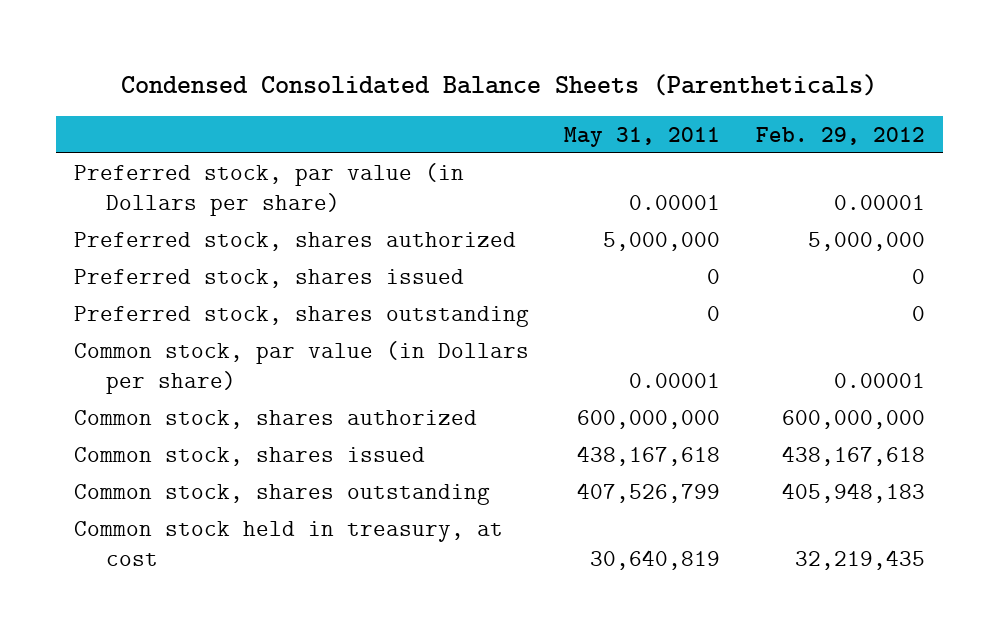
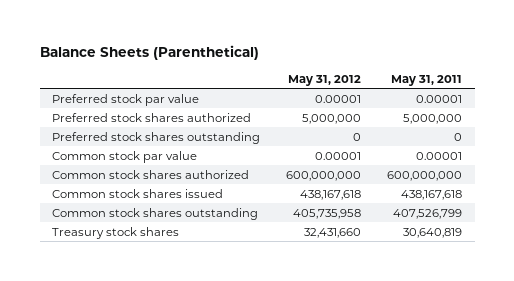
[121,73,878,96] Condensed Consolidated Balance Sheets (Parentheticals) -> [39,45,259,61] Balance Sheets (Parenthetical)
[755,126,925,145] Feb. 29, 2012 -> none
none -> [288,74,362,86] May 31, 2012
[73,268,464,288] Preferred stock, shares issued -> none
[73,162,464,217] Preferred stock, par value (in Dollars per share) -> [52,93,200,106] Preferred stock par value
[73,231,516,251] Preferred stock, shares authorized -> [52,112,252,122] Preferred stock shares authorized
[73,305,529,327] Preferred stock, shares outstanding -> [52,131,261,144] Preferred stock shares outstanding
[73,340,529,395] Common stock, par value (in Dollars per share) -> [52,150,198,163] Common stock par value
[73,409,477,429] Common stock, shares authorized -> [52,169,250,179] Common stock shares authorized
[73,446,425,466] Common stock, shares issued -> [52,188,224,198] Common stock shares issued
[73,483,490,505] Common stock, shares outstanding -> [52,207,259,220] Common stock shares outstanding
[73,520,503,567] Common stock held in treasury, at cost -> [52,226,180,239] Treasury stock shares

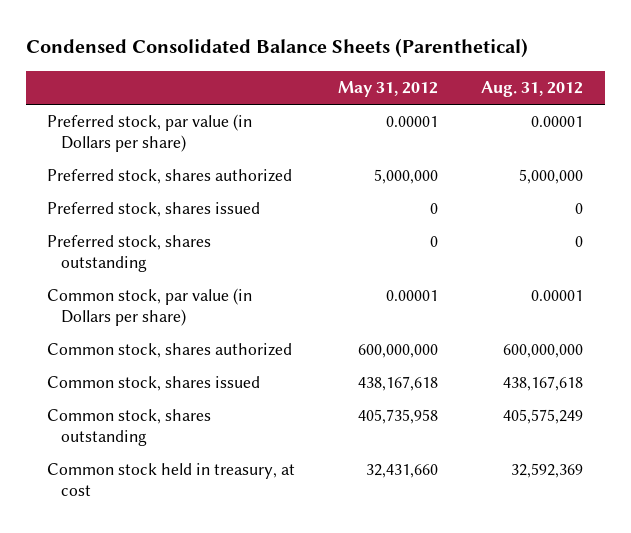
[39,45,259,61] Balance Sheets (Parenthetical) -> [25,38,528,59] Condensed Consolidated Balance Sheets (Parenthetical)
[390,74,462,86] May 31, 2011 -> none
none -> [481,81,584,98] Aug. 31, 2012
[52,93,200,106] Preferred stock par value -> [47,114,253,153] Preferred stock, par value (in Dollars per share)
[52,112,252,122] Preferred stock shares authorized -> [47,169,293,185] Preferred stock, shares authorized
none -> [47,202,261,218] Preferred stock, shares issued
[52,131,261,144] Preferred stock shares outstanding -> [47,235,212,273] Preferred stock, shares outstanding
[52,150,198,163] Common stock par value -> [47,288,253,327] Common stock, par value (in Dollars per share)
[52,169,250,179] Common stock shares authorized -> [47,343,293,359] Common stock, shares authorized
[52,188,224,198] Common stock shares issued -> [47,376,261,392] Common stock, shares issued
[52,207,259,220] Common stock shares outstanding -> [47,409,212,447] Common stock, shares outstanding
[52,226,180,239] Treasury stock shares -> [47,463,296,497] Common stock held in treasury, at cost

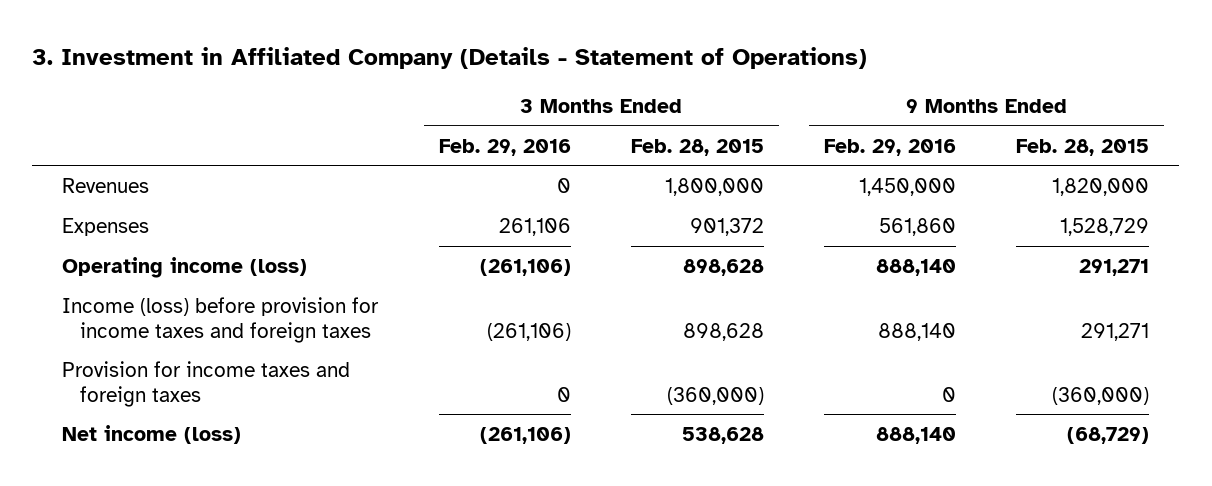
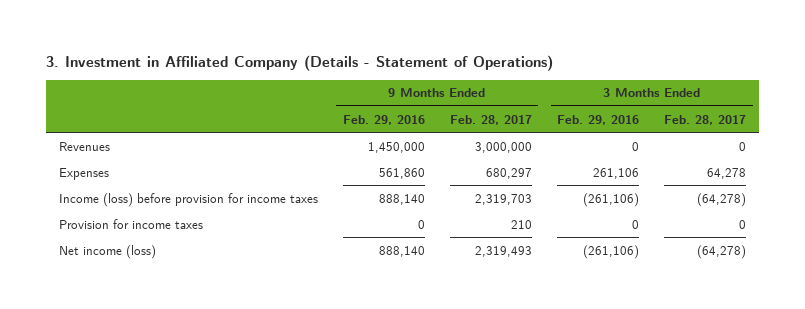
[630,138,764,156] Feb. 28, 2015 -> none
[1016,138,1150,156] Feb. 28, 2015 -> none
none -> [450,114,533,125] Feb. 28, 2017
none -> [664,114,747,125] Feb. 28, 2017
[62,257,308,279] Operating income (loss) -> none
[62,297,380,343] Income (loss) before provision for income taxes and foreign taxes -> [58,192,318,207] Income (loss) before provision for income taxes
[62,361,351,407] Provision for income taxes and foreign taxes -> [58,218,203,229] Provision for income taxes

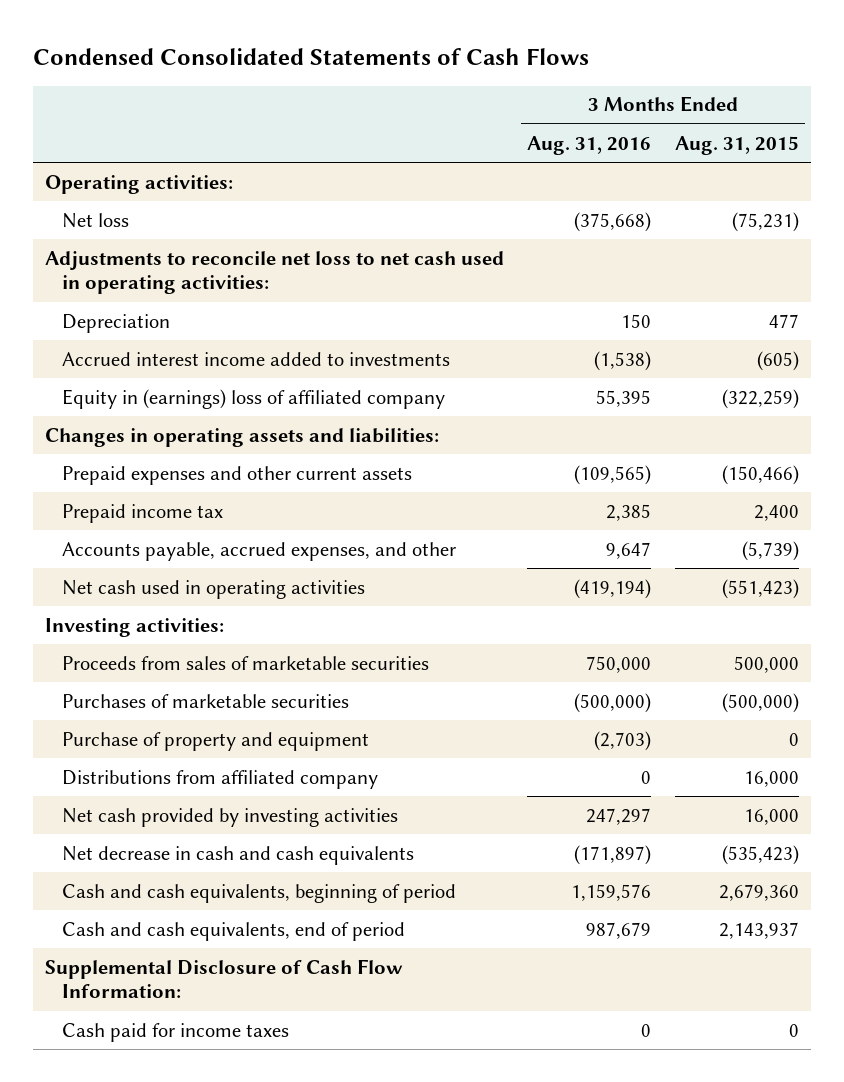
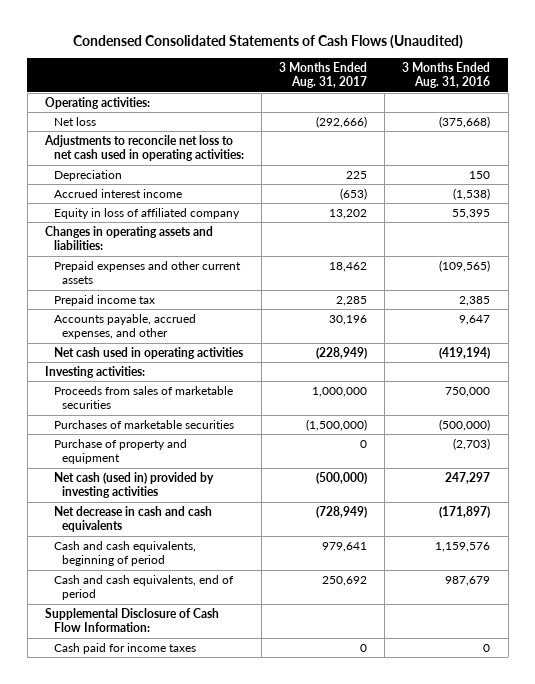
[32,47,589,65] Condensed Consolidated Statements of Cash Flows -> [72,34,463,49] Condensed Consolidated Statements of Cash Flows (Unaudited)
[674,135,799,155] Aug. 31, 2015 -> none
none -> [278,61,367,89] 3 Months Ended Aug. 31, 2017
[62,351,451,366] Accrued interest income added to investments -> [53,188,182,198] Accrued interest income
[62,388,446,409] Equity in (earnings) loss of affiliated company -> [53,207,240,219] Equity in loss of affiliated company
[62,769,379,789] Distributions from affiliated company -> none
[62,807,399,827] Net cash provided by investing activities -> [53,471,214,499] Net cash (used in) provided by investing activities

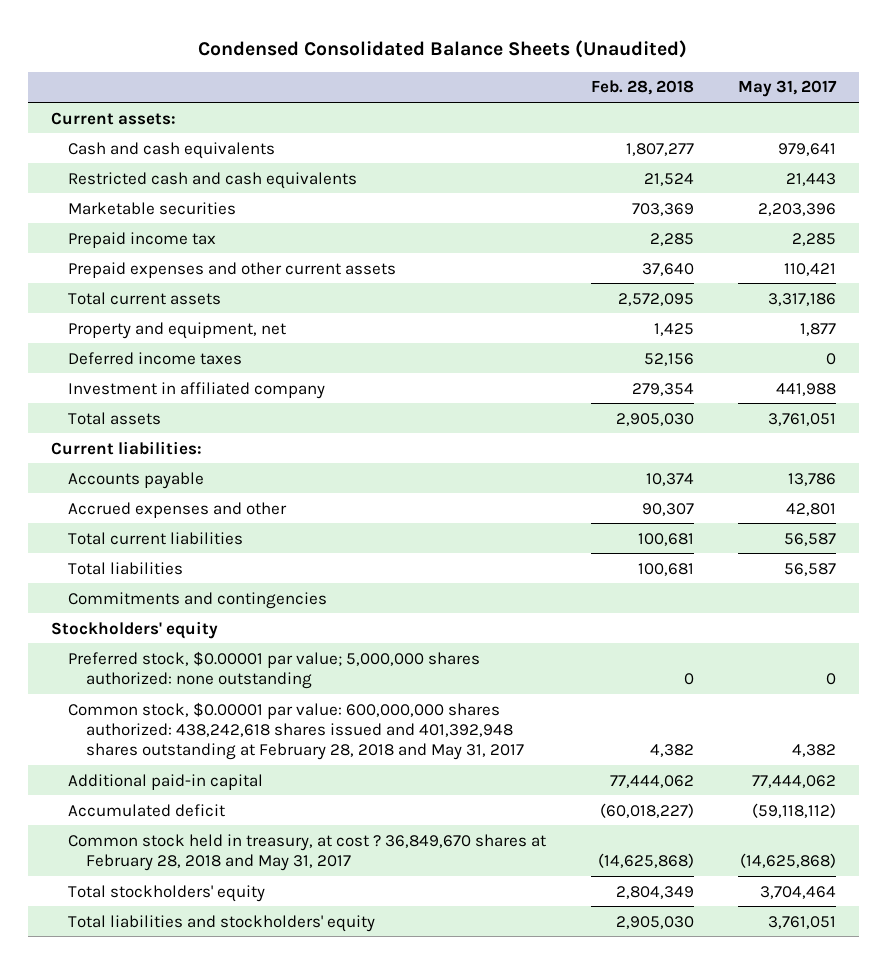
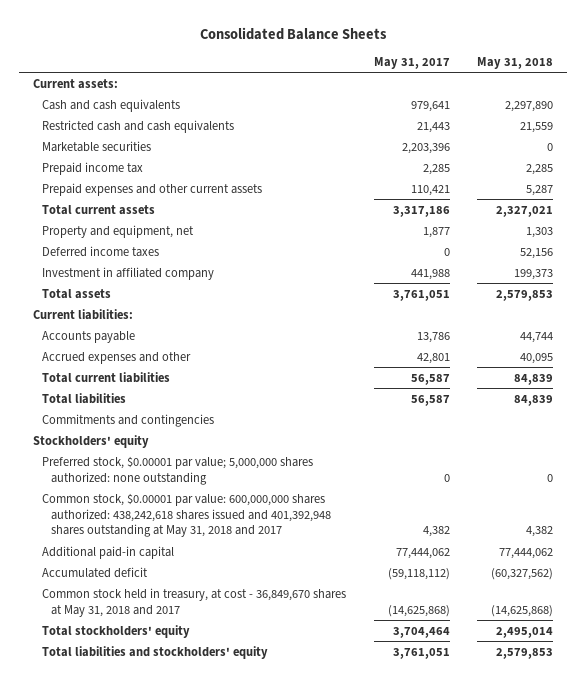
[198,39,688,58] Condensed Consolidated Balance Sheets (Unaudited) -> [200,26,388,40] Consolidated Balance Sheets
[590,80,694,96] Feb. 28, 2018 -> none
none -> [477,56,554,69] May 31, 2018
[68,701,524,761] Common stock, $0.00001 par value: 600,000,000 shares authorized: 438,242,618 shares issued and 401,392,948 shares outstanding at February 28, 2018 and May 31, 2017 -> [42,492,332,538] Common stock, $0.00001 par value: 600,000,000 shares authorized: 438,242,618 shares issued and 401,392,948 shares outstanding at May 31, 2018 and 2017
[68,833,547,871] Common stock held in treasury, at cost ? 36,849,670 shares at February 28, 2018 and May 31, 2017 -> [42,587,347,617] Common stock held in treasury, at cost - 36,849,670 shares at May 31, 2018 and 2017

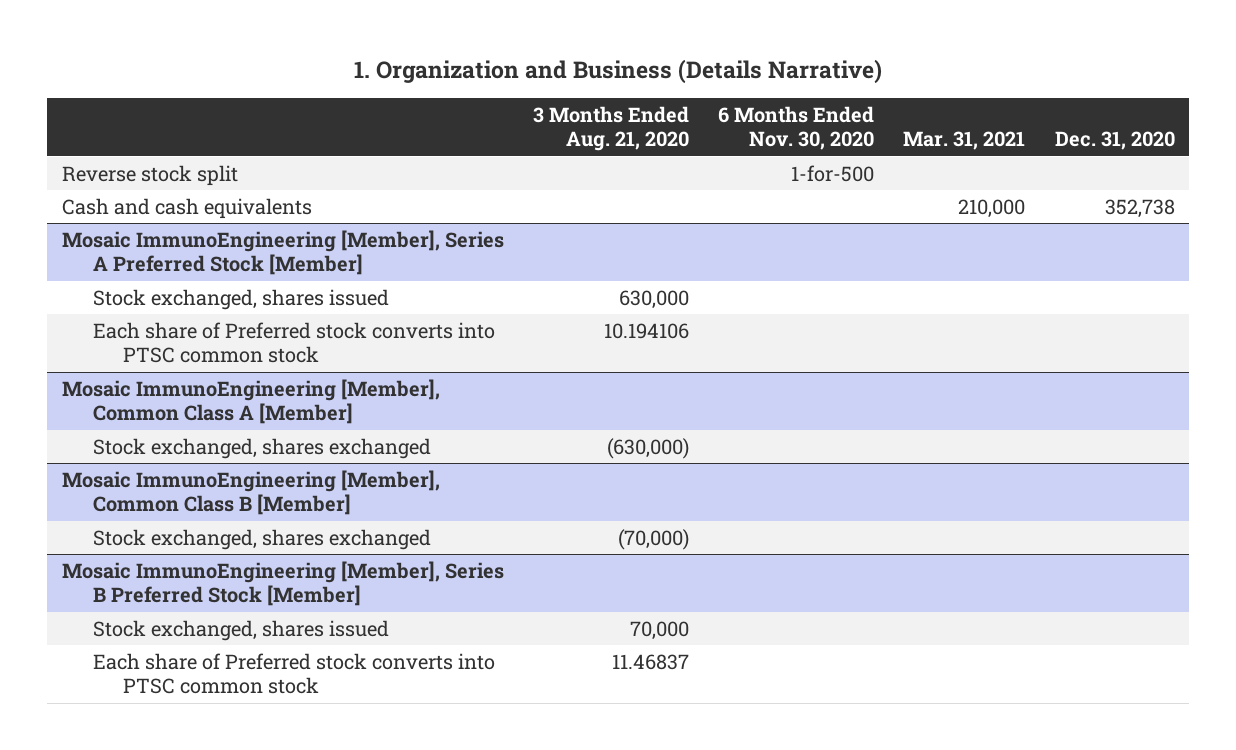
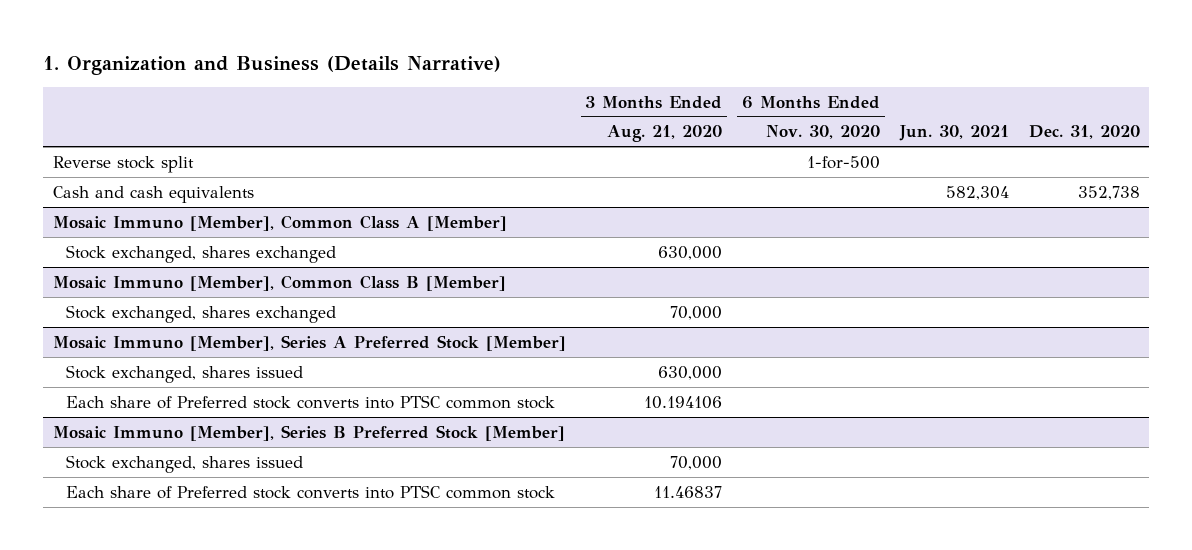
[903,131,1026,151] Mar. 31, 2021 -> none
none -> [898,125,1009,142] Jun. 30, 2021
none -> [52,214,507,231] Mosaic Immuno [Member], Common Class A [Member]
none -> [65,244,336,263] Stock exchanged, shares exchanged
none -> [52,274,506,291] Mosaic Immuno [Member], Common Class B [Member]
none -> [65,304,336,323] Stock exchanged, shares exchanged
[61,229,504,276] Mosaic ImmunoEngineering [Member], Series A Preferred Stock [Member] -> [52,334,566,351] Mosaic Immuno [Member], Series A Preferred Stock [Member]
[61,378,440,425] Mosaic ImmunoEngineering [Member], Common Class A [Member] -> none
[92,437,431,459] Stock exchanged, shares exchanged -> none
[61,469,440,516] Mosaic ImmunoEngineering [Member], Common Class B [Member] -> none
[92,528,431,550] Stock exchanged, shares exchanged -> none
[61,560,504,607] Mosaic ImmunoEngineering [Member], Series B Preferred Stock [Member] -> [52,424,565,441] Mosaic Immuno [Member], Series B Preferred Stock [Member]

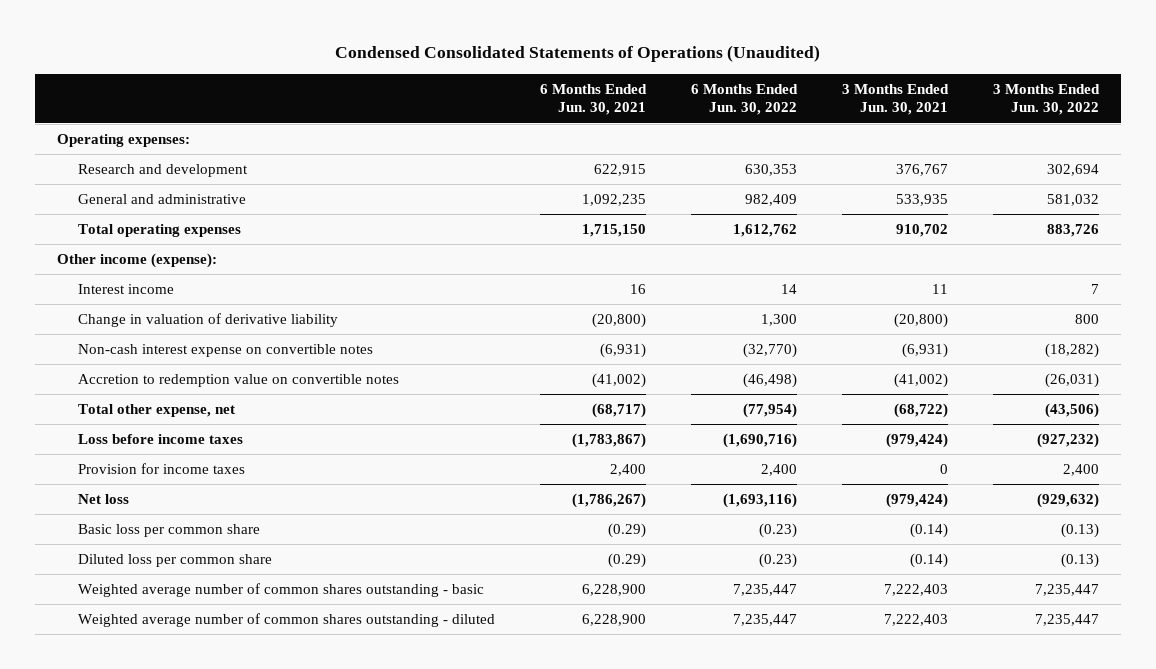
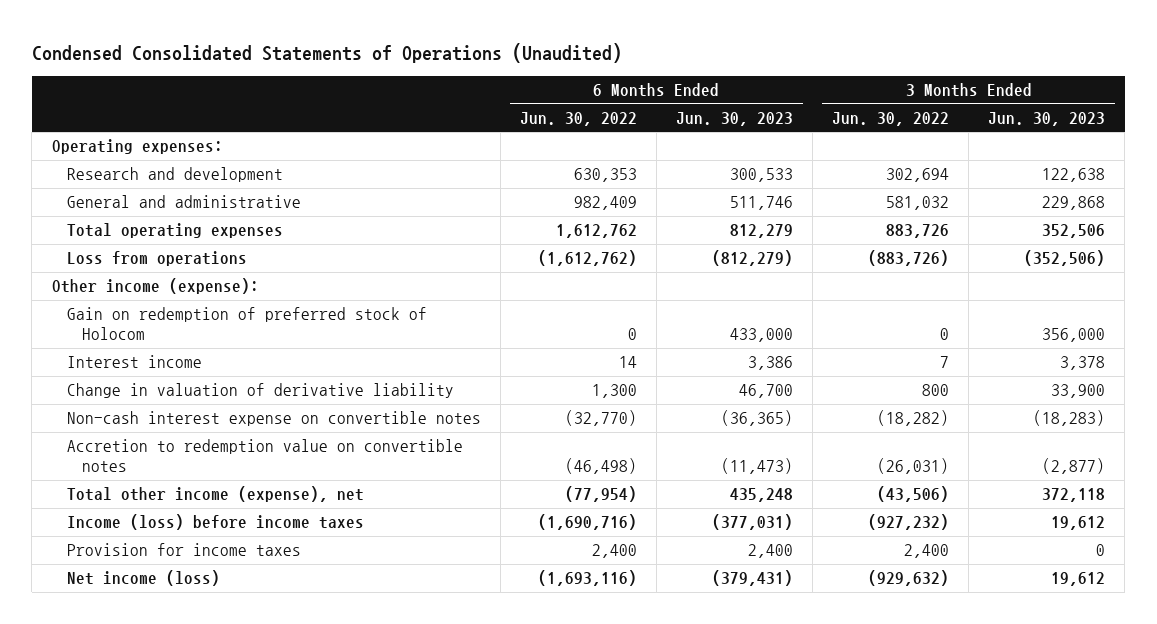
[540,83,648,116] 6 Months Ended Jun. 30, 2021 -> none
[841,83,949,116] 3 Months Ended Jun. 30, 2021 -> none
none -> [676,111,794,126] Jun. 30, 2023
none -> [988,111,1106,126] Jun. 30, 2023
none -> [66,251,247,267] Loss from operations
none -> [66,307,427,341] Gain on redemption of preferred stock of Holocom
[78,404,236,418] Total other expense, net -> [66,486,364,503] Total other income (expense), net
[78,434,244,445] Loss before income taxes -> [66,514,364,531] Income (loss) before income taxes
[78,524,261,538] Basic loss per common share -> none
[78,554,273,568] Diluted loss per common share -> none
[78,583,485,598] Weighted average number of common shares outstanding - basic -> none
[78,613,496,628] Weighted average number of common shares outstanding - diluted -> none
[78,494,130,505] Net loss -> [66,570,220,587] Net income (loss)

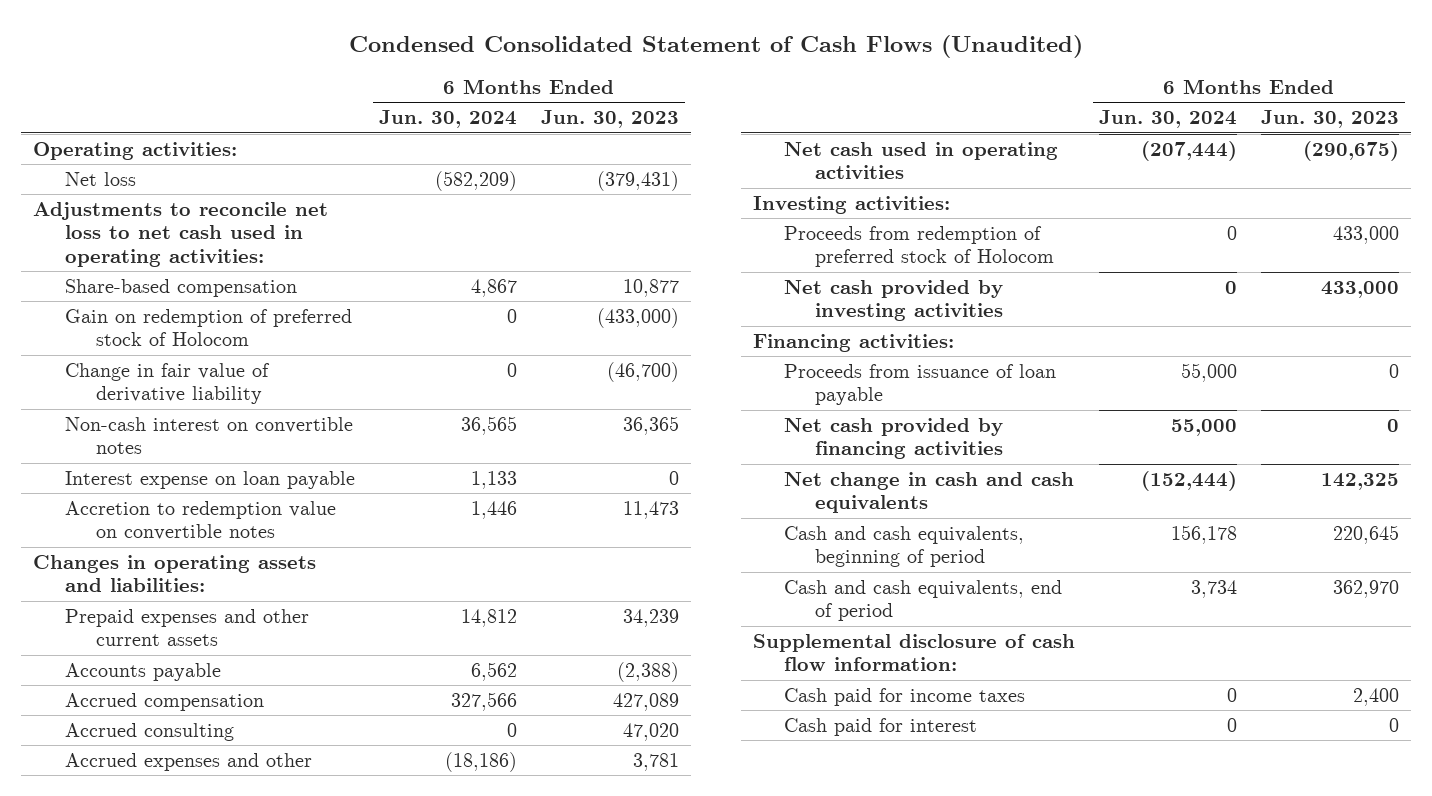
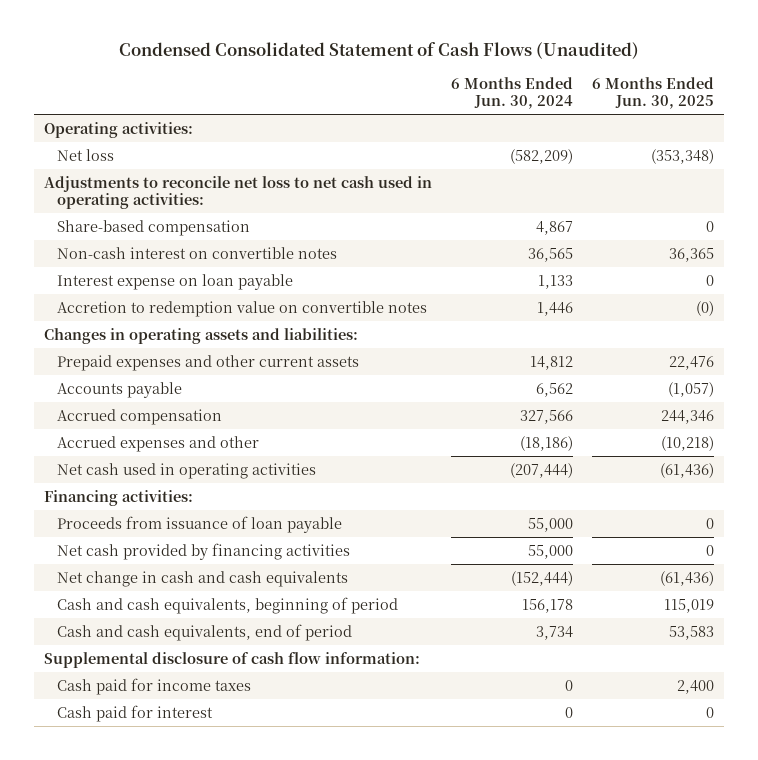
[541,110,680,129] Jun. 30, 2023 -> none
none -> [592,77,715,110] 6 Months Ended Jun. 30, 2025
[64,308,352,347] Gain on redemption of preferred stock of Holocom -> none
[64,362,270,405] Change in fair value of derivative liability -> none
[64,722,234,741] Accrued consulting -> none
[752,195,950,214] Investing activities: -> none
[784,225,1055,268] Proceeds from redemption of preferred stock of Holocom -> none
[784,279,1004,322] Net cash provided by investing activities -> none

